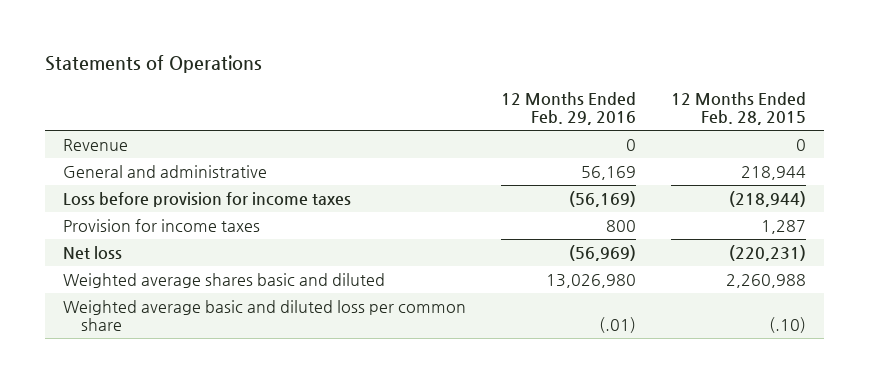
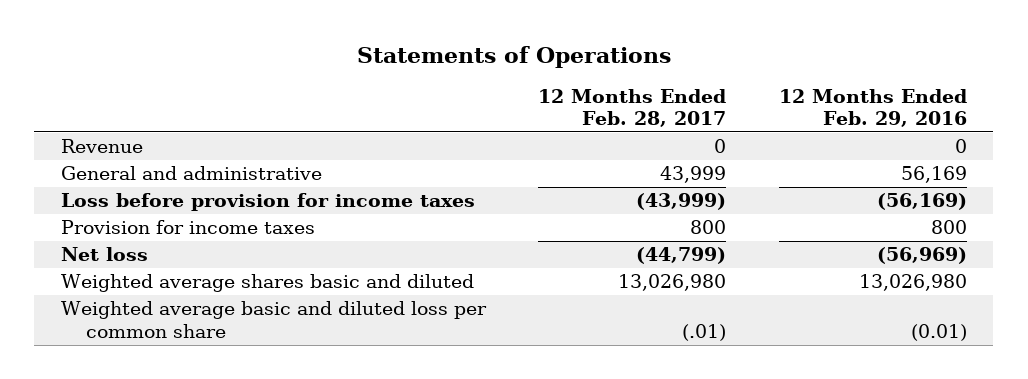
[671,91,807,125] 12 Months Ended Feb. 28, 2015 -> none
none -> [538,88,727,127] 12 Months Ended Feb. 28, 2017
[599,317,637,334] (.01) -> [911,323,968,341] (0.01)

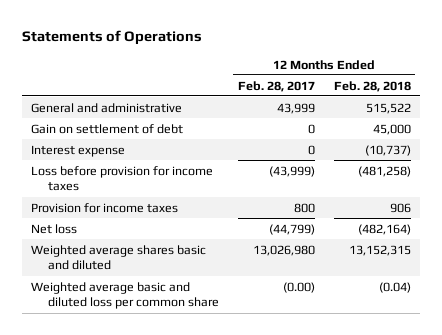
[779,88,968,127] 12 Months Ended Feb. 29, 2016 -> none
none -> [333,80,411,92] Feb. 28, 2018
[60,139,143,154] Revenue -> none
none -> [31,123,184,134] Gain on settlement of debt
none -> [31,144,126,157] Interest expense
[682,323,727,341] (.01) -> [282,281,315,293] (0.00)

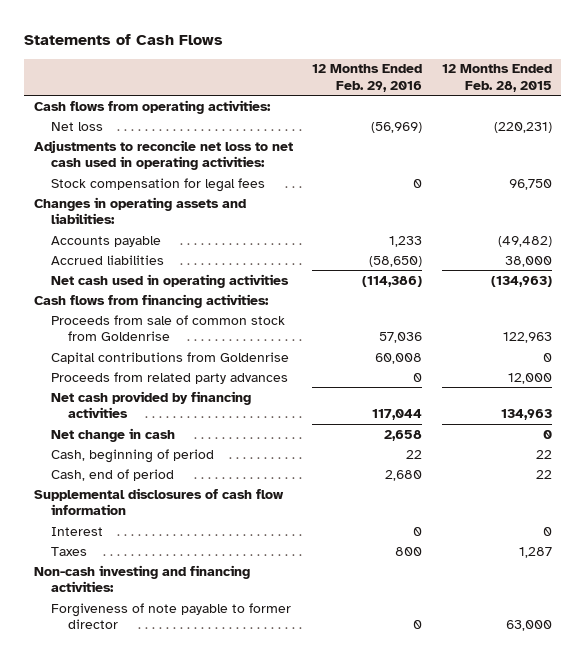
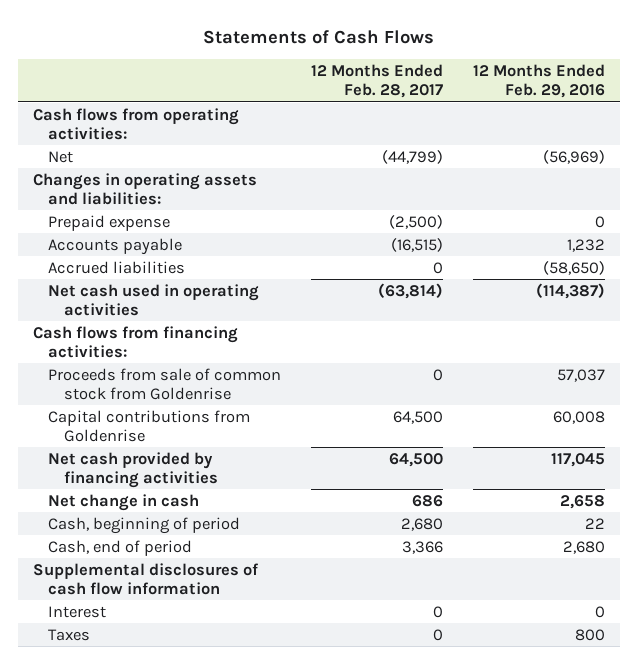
[441,64,552,92] 12 Months Ended Feb. 28, 2015 -> none
none -> [310,64,443,99] 12 Months Ended Feb. 28, 2017
[33,139,293,171] Adjustments to reconcile net loss to net cash used in operating activities: -> none
[50,177,265,192] Stock compensation for legal fees -> none
[50,121,103,131] Net loss -> [48,150,74,163] Net
none -> [48,214,171,231] Prepaid expense
[389,235,423,247] 1,233 -> [566,238,605,252] 1,232
[362,275,423,287] (114,386) -> [535,282,605,299] (114,387)
[379,332,423,344] 57,036 -> [556,368,605,382] 57,037
[50,371,288,384] Proceeds from related party advances -> none
[372,409,423,421] 117,044 -> [550,452,605,467] 117,045
[33,564,250,593] Non-cash investing and financing activities: -> none
[50,602,291,630] Forgiveness of note payable to former director -> none

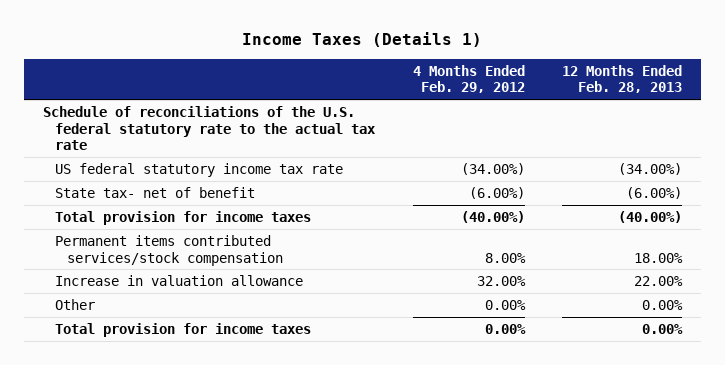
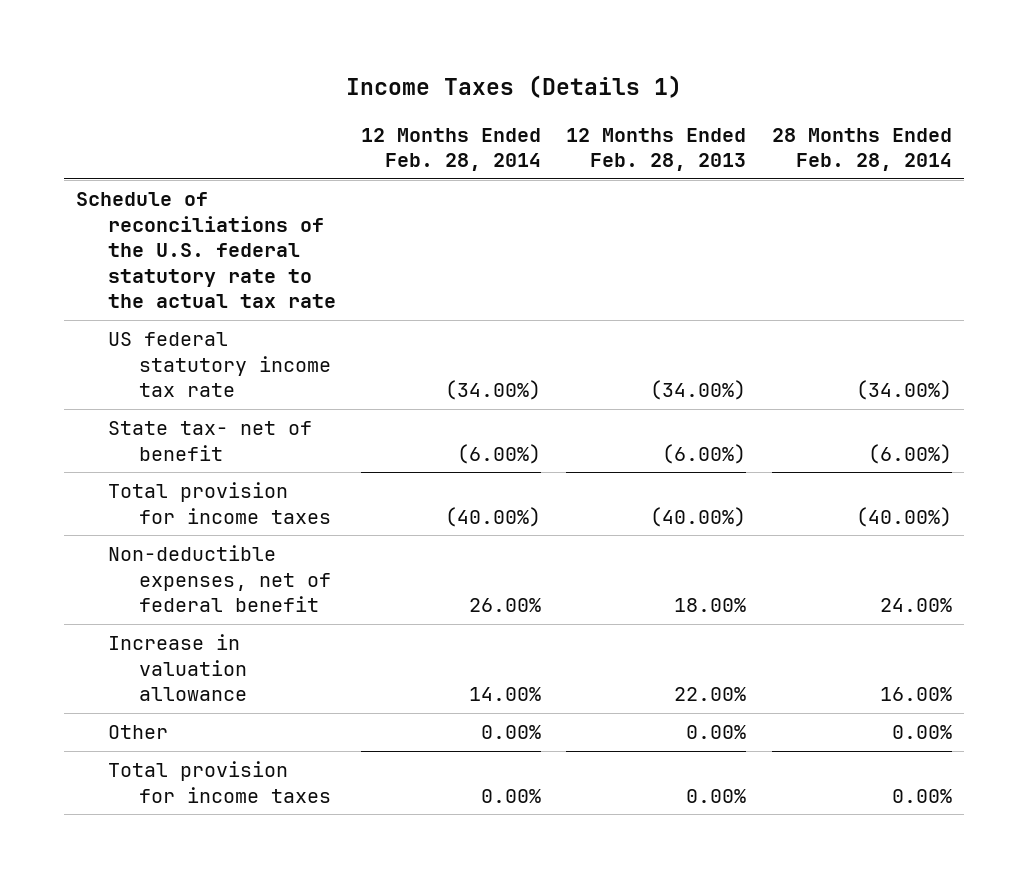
[412,64,525,94] 4 Months Ended Feb. 29, 2012 -> none
none -> [361,127,542,172] 12 Months Ended Feb. 28, 2014
none -> [771,127,952,172] 28 Months Ended Feb. 28, 2014
[54,234,284,266] Permanent items contributed services/stock compensation -> none
none -> [107,545,332,613] Non-deductible expenses, net of federal benefit

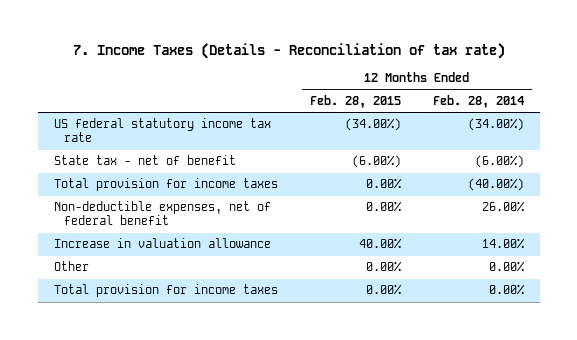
[345,75,682,99] Income Taxes (Details 1) -> [72,43,505,60] 7. Income Taxes (Details - Reconciliation of tax rate)
[566,127,747,172] 12 Months Ended Feb. 28, 2013 -> none
[771,127,952,172] 28 Months Ended Feb. 28, 2014 -> none
none -> [309,95,401,109] Feb. 28, 2015
[76,192,336,309] Schedule of reconciliations of the U.S. federal statutory rate to the actual tax rate -> none
[107,421,312,461] State tax- net of benefit -> [53,155,236,166] State tax - net of benefit

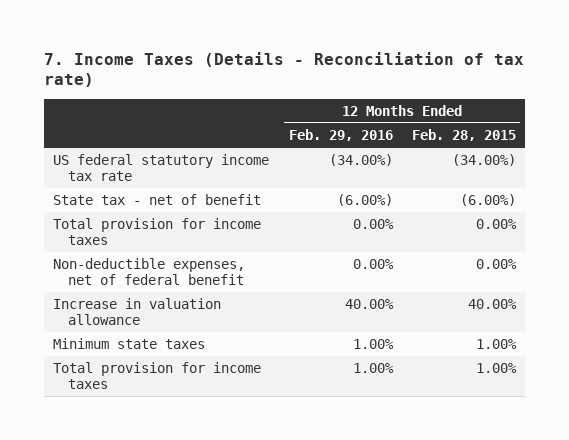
[432,95,524,109] Feb. 28, 2014 -> none
none -> [288,128,393,141] Feb. 29, 2016
[53,261,89,272] Other -> none
none -> [53,338,206,350] Minimum state taxes
[365,284,402,296] 0.00% -> [475,363,517,374] 1.00%

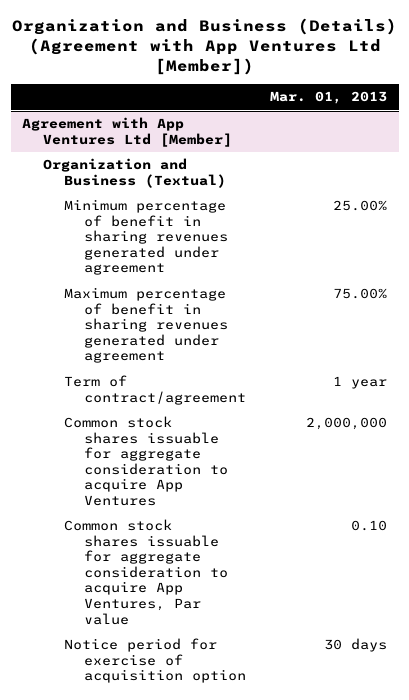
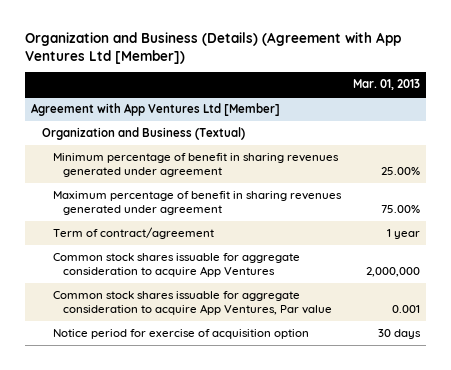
[350,520,387,532] 0.10 -> [391,305,420,314] 0.001

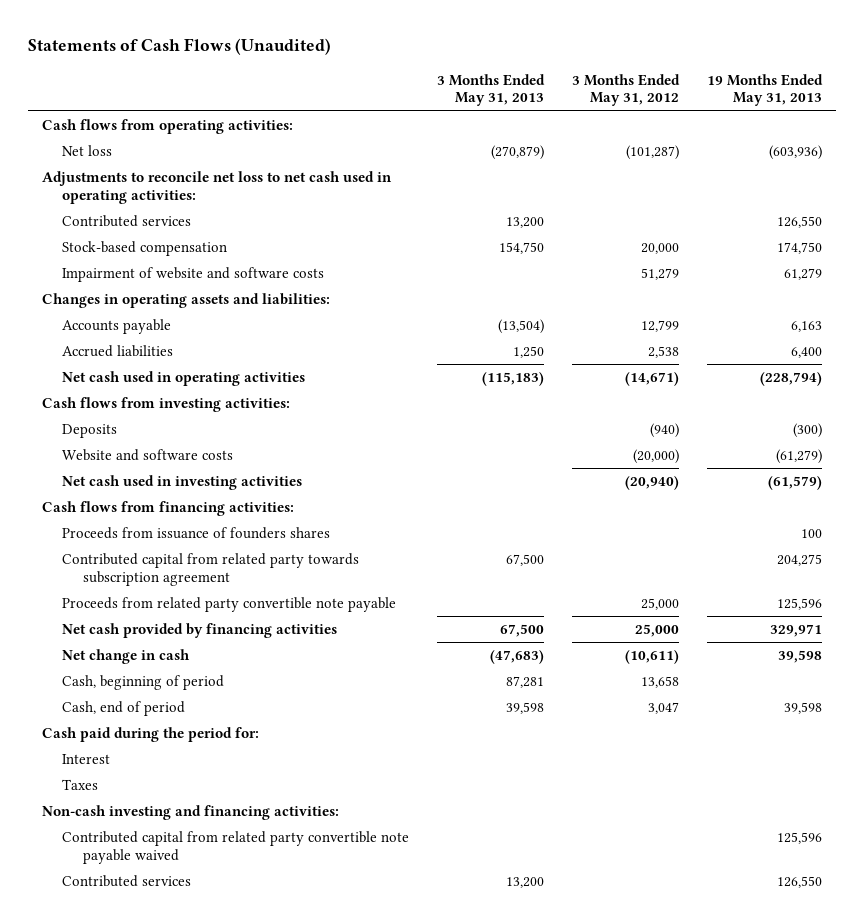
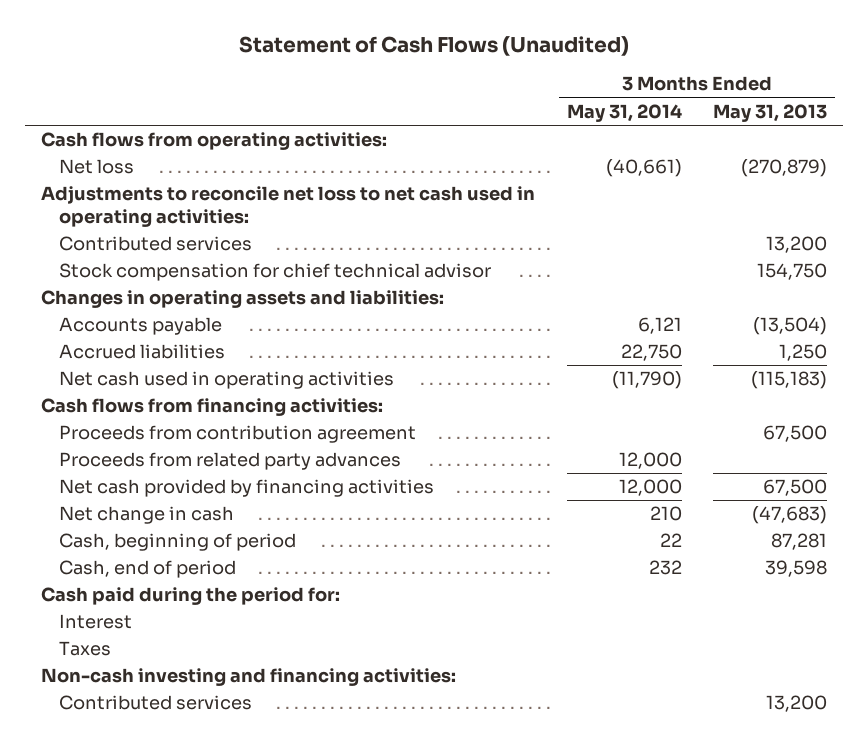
[27,38,331,56] Statements of Cash Flows (Unaudited) -> [239,36,630,57] Statement of Cash Flows (Unaudited)
[572,73,681,107] 3 Months Ended May 31, 2012 -> none
[707,73,824,107] 19 Months Ended May 31, 2013 -> none
none -> [566,103,682,122] May 31, 2014
[62,267,325,283] Impairment of website and software costs -> none
[62,241,228,257] Stock-based compensation -> [58,263,491,282] Stock compensation for chief technical advisor
[41,397,290,413] Cash flows from investing activities: -> none
[62,424,118,439] Deposits -> none
[62,449,234,462] Website and software costs -> none
[62,475,303,491] Net cash used in investing activities -> none
[62,527,331,540] Proceeds from issuance of founders shares -> none
[62,553,360,587] Contributed capital from related party towards subscription agreement -> [58,425,416,444] Proceeds from contribution agreement
[62,597,397,613] Proceeds from related party convertible note payable -> [58,452,401,471] Proceeds from related party advances
[62,831,410,865] Contributed capital from related party convertible note payable waived -> none

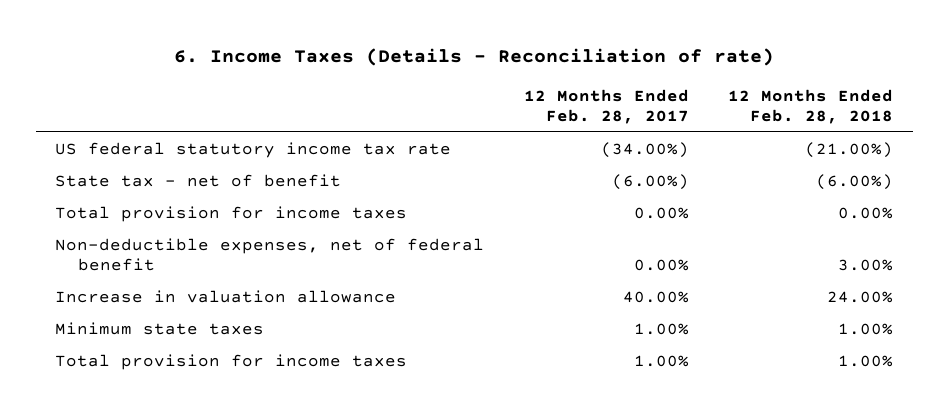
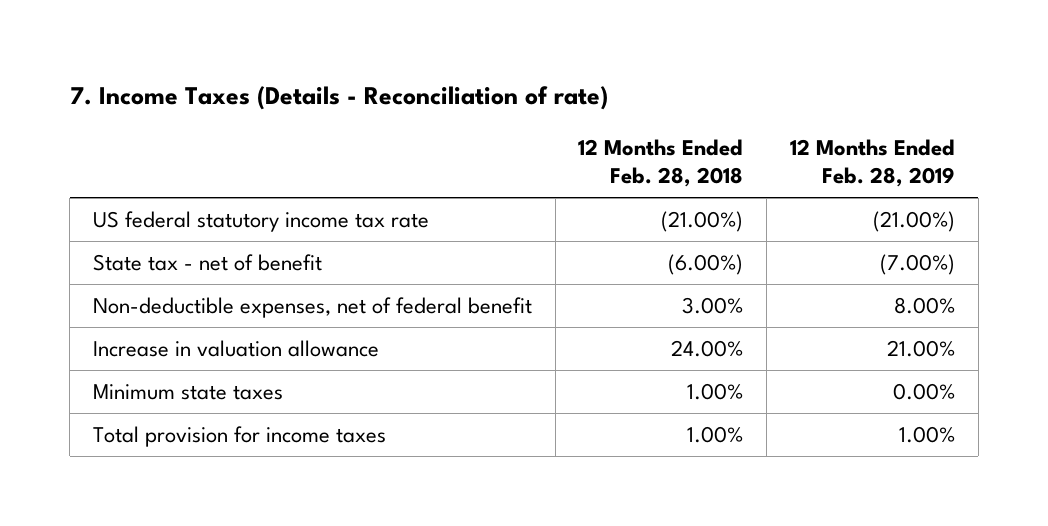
[174,48,775,67] 6. Income Taxes (Details - Reconciliation of rate) -> [69,86,608,111] 7. Income Taxes (Details - Reconciliation of rate)
[523,88,689,124] 12 Months Ended Feb. 28, 2017 -> none
none -> [790,139,956,188] 12 Months Ended Feb. 28, 2019
[55,206,408,223] Total provision for income taxes -> none

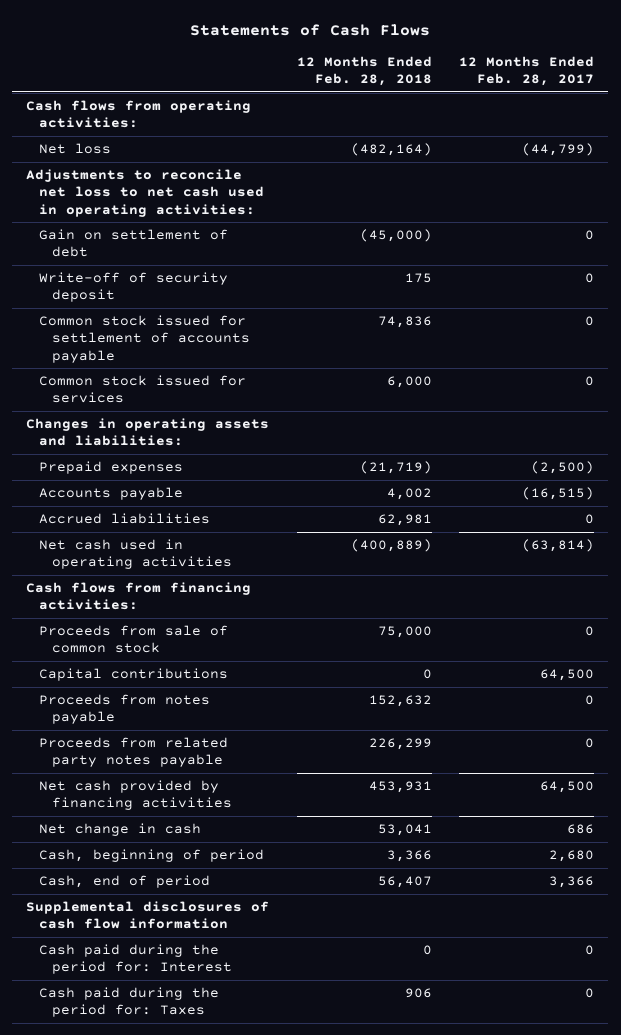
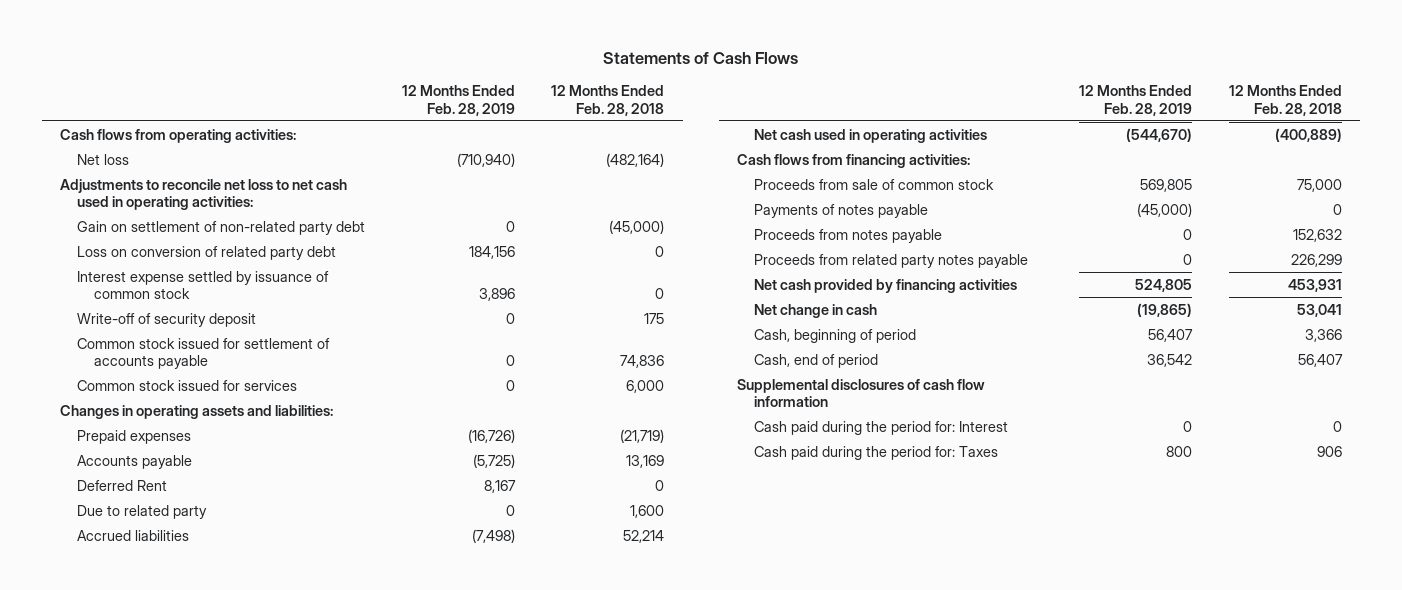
[459,55,595,87] 12 Months Ended Feb. 28, 2017 -> none
none -> [401,85,515,116] 12 Months Ended Feb. 28, 2019
[39,228,229,258] Gain on settlement of debt -> [76,220,365,235] Gain on settlement of non-related party debt
none -> [76,245,336,260] Loss on conversion of related party debt
none -> [76,270,329,300] Interest expense settled by issuance of common stock
[386,487,432,500] 4,002 -> [626,454,665,468] 13,169
none -> [76,479,167,491] Deferred Rent
none -> [76,504,207,519] Due to related party
[377,513,432,526] 62,981 -> [623,529,665,543] 52,214
[39,667,229,681] Capital contributions -> none
none -> [754,203,929,218] Payments of notes payable

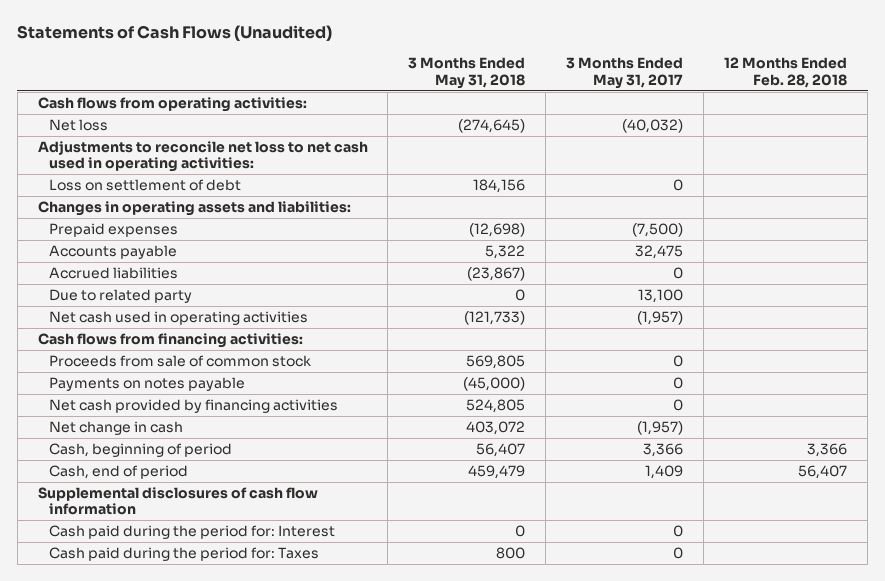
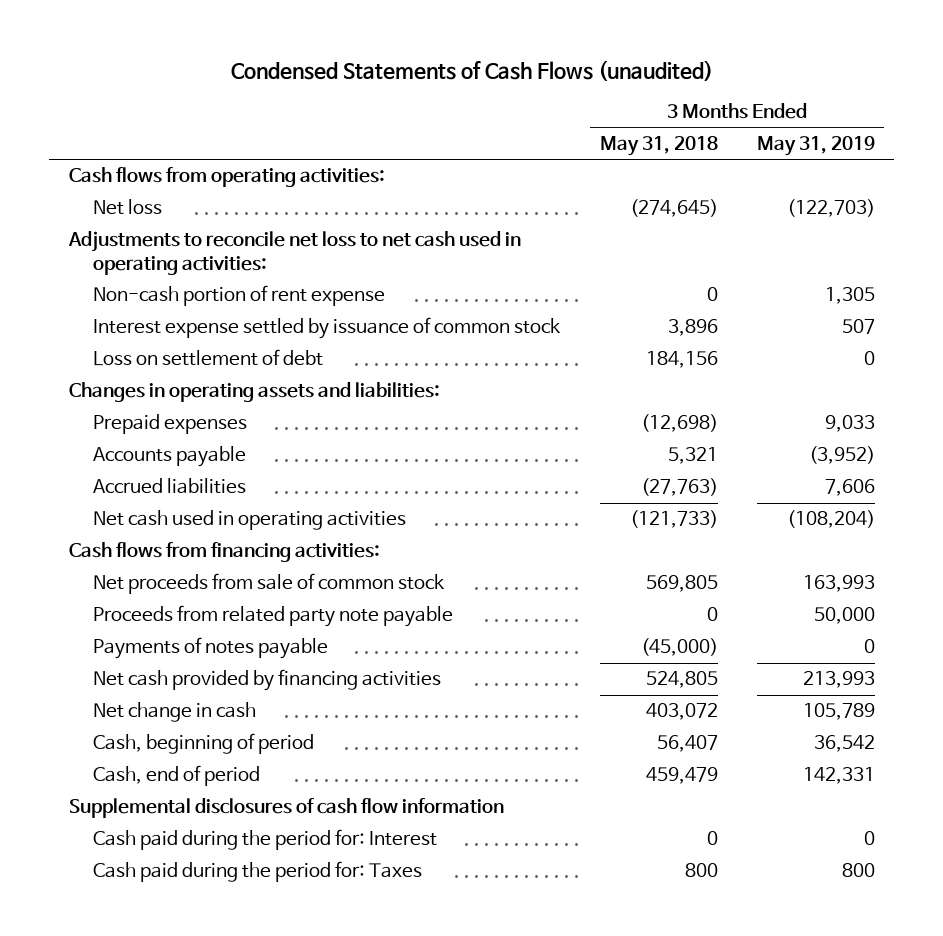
[17,25,333,42] Statements of Cash Flows (Unaudited) -> [230,59,713,81] Condensed Statements of Cash Flows (unaudited)
[566,57,684,89] 3 Months Ended May 31, 2017 -> none
[724,57,848,88] 12 Months Ended Feb. 28, 2018 -> none
none -> [756,136,875,157] May 31, 2019
none -> [93,285,386,307] Non-cash portion of rent expense
none -> [93,317,562,340] Interest expense settled by issuance of common stock
[48,289,192,304] Due to related party -> none
[485,245,526,260] 5,322 -> [667,447,718,465] 5,321
[467,267,526,282] (23,867) -> [640,478,718,497] (27,763)
[48,355,311,368] Proceeds from sale of common stock -> [93,573,446,595] Net proceeds from sale of common stock
none -> [93,605,454,628] Proceeds from related party note payable
[48,377,245,392] Payments on notes payable -> [93,637,329,660] Payments of notes payable

